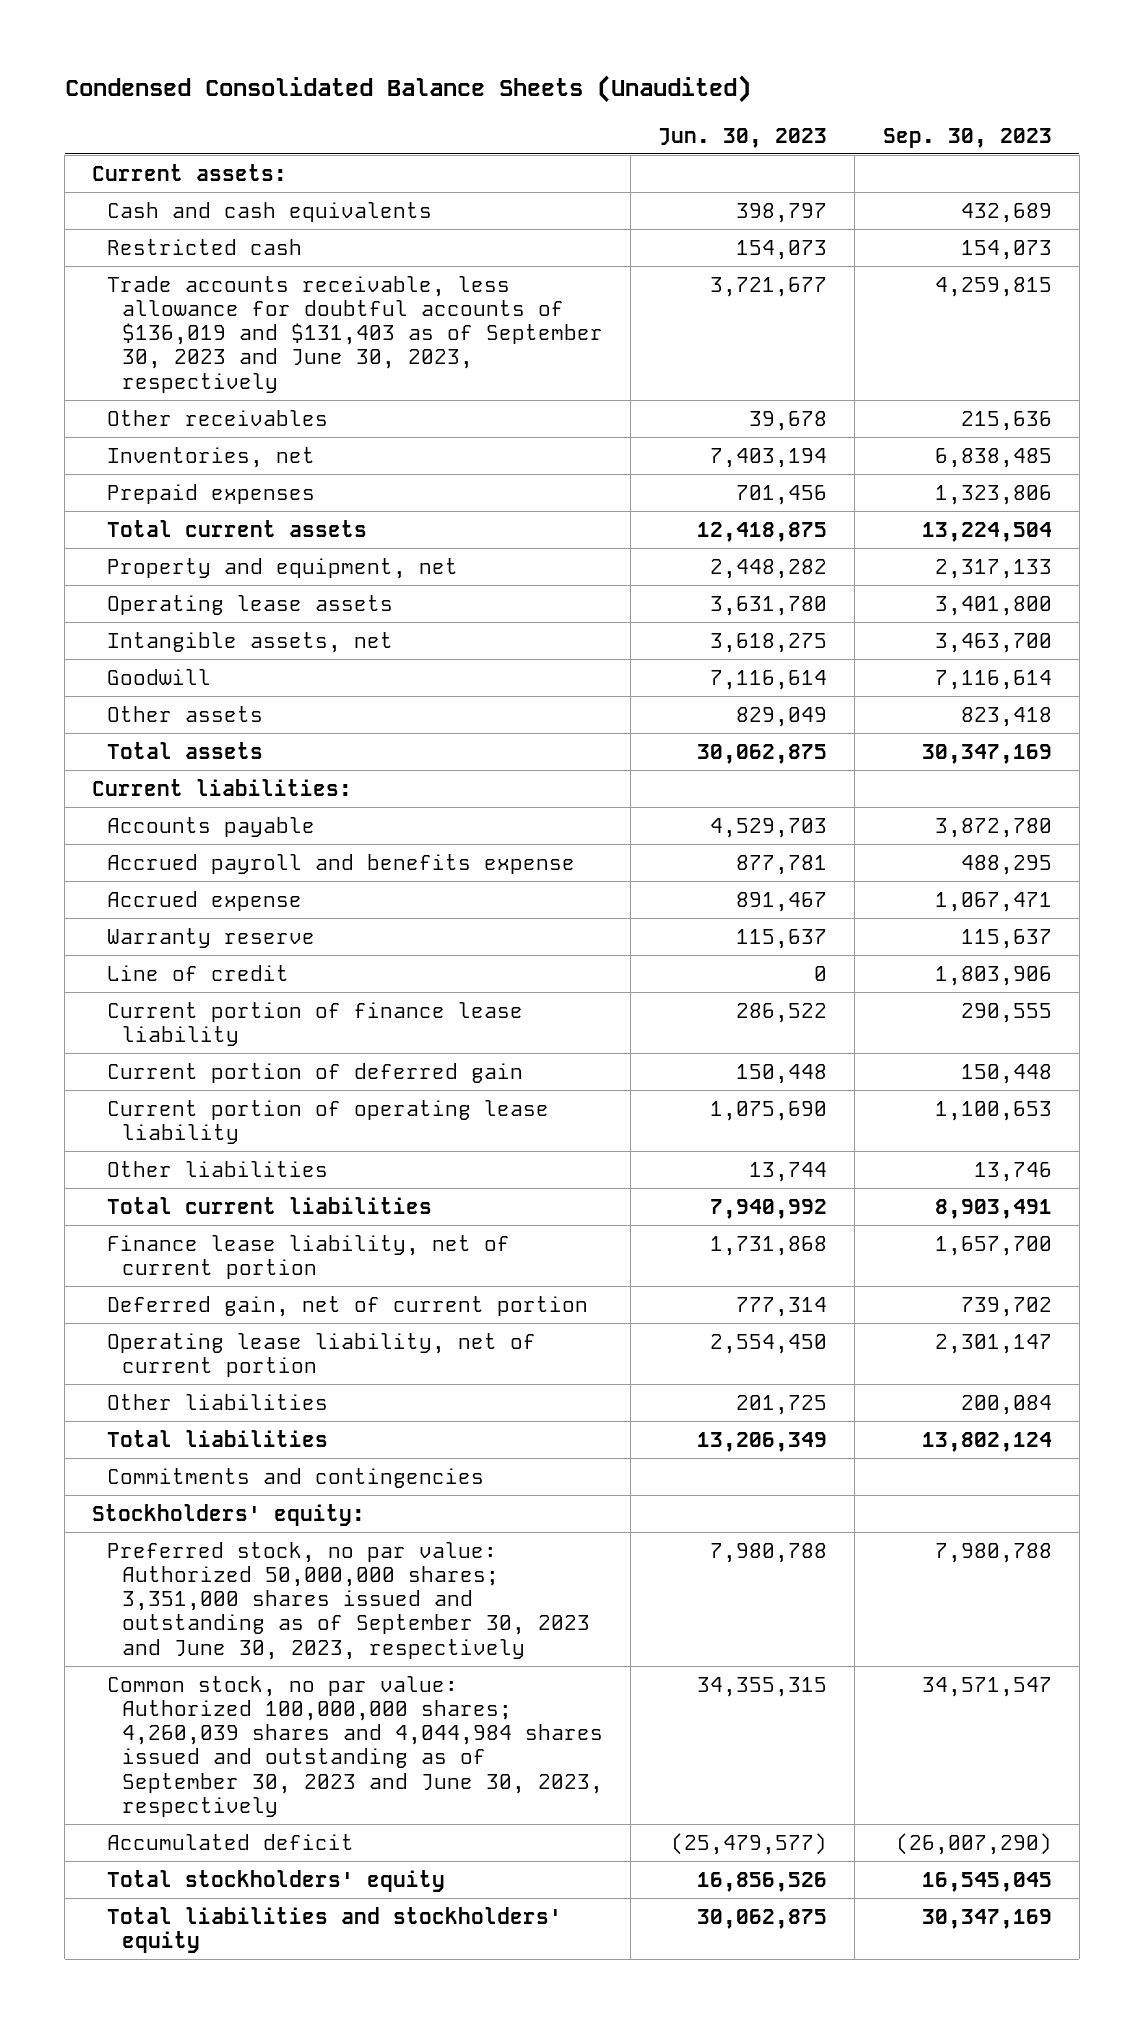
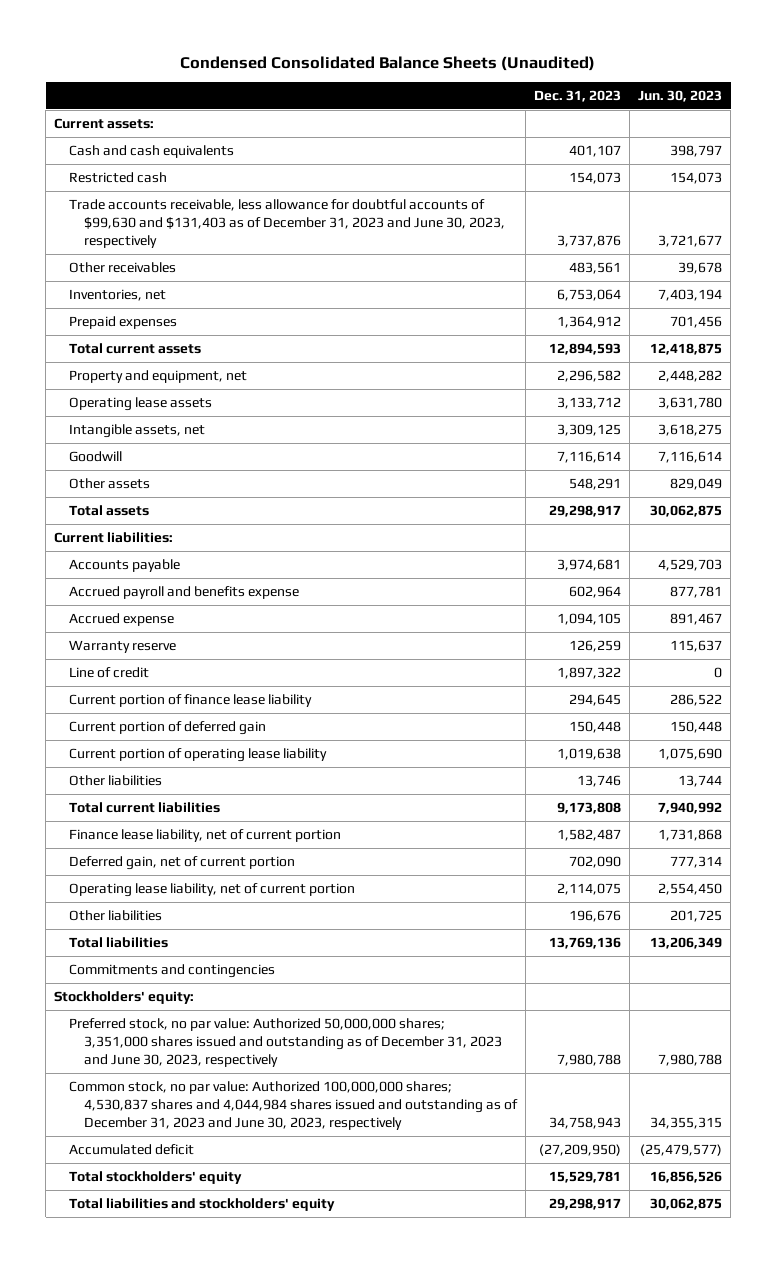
[882,127,1052,148] Sep. 30, 2023 -> none
none -> [534,90,622,103] Dec. 31, 2023
[107,275,603,393] Trade accounts receivable, less allowance for doubtful accounts of $136,019 and $131,403 as of September 30, 2023 and June 30, 2023, respectively -> [69,198,505,249] Trade accounts receivable, less allowance for doubtful accounts of $99,630 and $131,403 as of December 31, 2023 and June 30, 2023, respectively
[107,1541,590,1660] Preferred stock, no par value: Authorized 50,000,000 shares; 3,351,000 shares issued and outstanding as of September 30, 2023 and June 30, 2023, respectively -> [69,1017,502,1068] Preferred stock, no par value: Authorized 50,000,000 shares; 3,351,000 shares issued and outstanding as of December 31, 2023 and June 30, 2023, respectively
[107,1675,603,1817] Common stock, no par value: Authorized 100,000,000 shares; 4,260,039 shares and 4,044,984 shares issued and outstanding as of September 30, 2023 and June 30, 2023, respectively -> [69,1080,518,1131] Common stock, no par value: Authorized 100,000,000 shares; 4,530,837 shares and 4,044,984 shares issued and outstanding as of December 31, 2023 and June 30, 2023, respectively

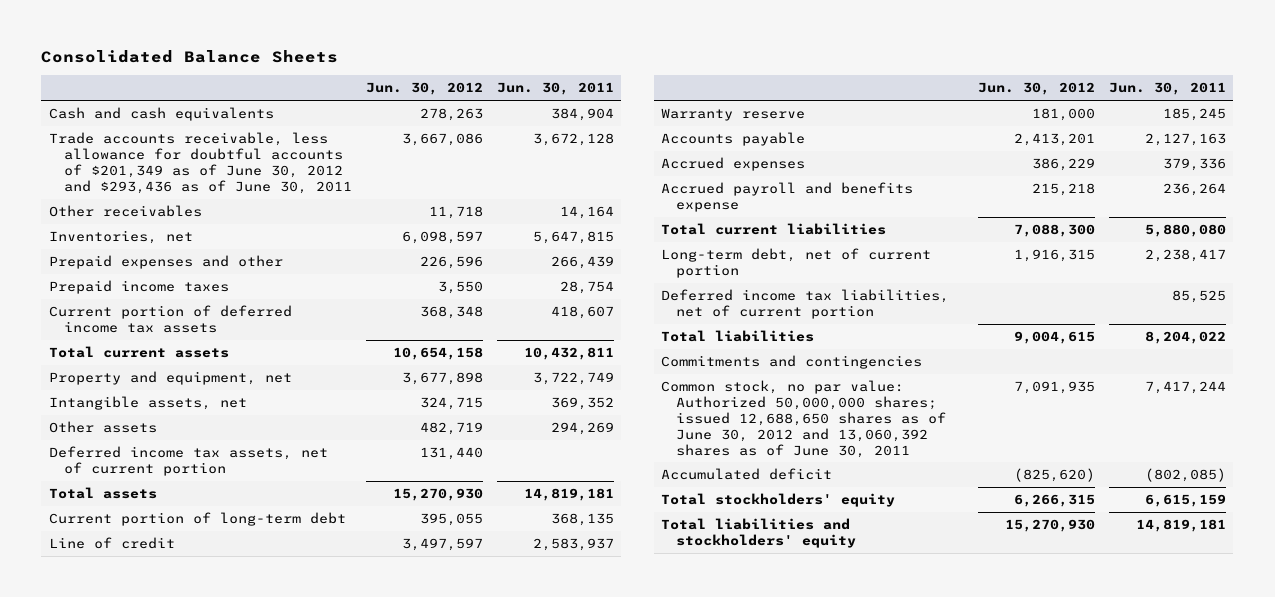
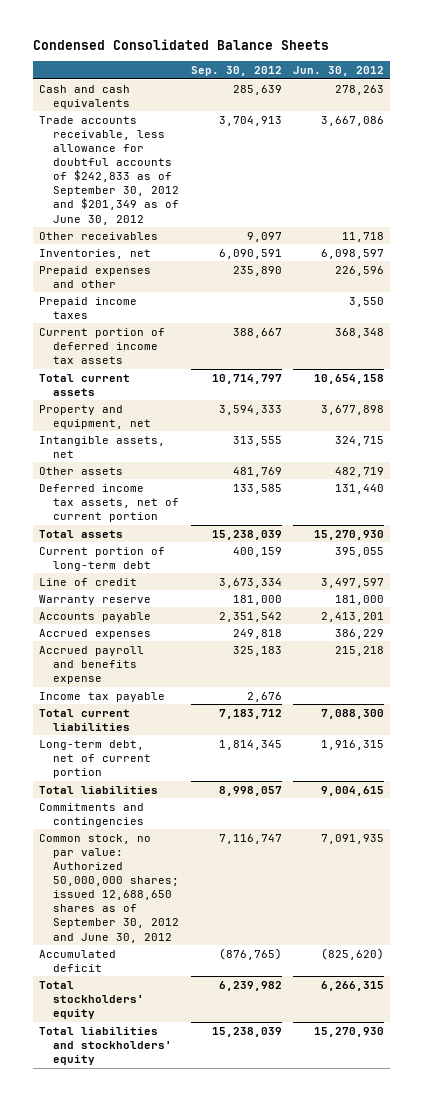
[41,49,339,63] Consolidated Balance Sheets -> [33,39,330,51] Condensed Consolidated Balance Sheets
[496,82,614,96] Jun. 30, 2011 -> none
none -> [190,66,282,77] Sep. 30, 2012
[48,132,352,194] Trade accounts receivable, less allowance for doubtful accounts of $201,349 as of June 30, 2012 and $293,436 as of June 30, 2011 -> [38,115,179,225] Trade accounts receivable, less allowance for doubtful accounts of $242,833 as of September 30, 2012 and $201,349 as of June 30, 2012
none -> [38,691,165,702] Income tax payable
[661,289,950,319] Deferred income tax liabilities, net of current portion -> none
[661,380,947,458] Common stock, no par value: Authorized 50,000,000 shares; issued 12,688,650 shares as of June 30, 2012 and 13,060,392 shares as of June 30, 2011 -> [38,833,179,943] Common stock, no par value: Authorized 50,000,000 shares; issued 12,688,650 shares as of September 30, 2012 and June 30, 2012

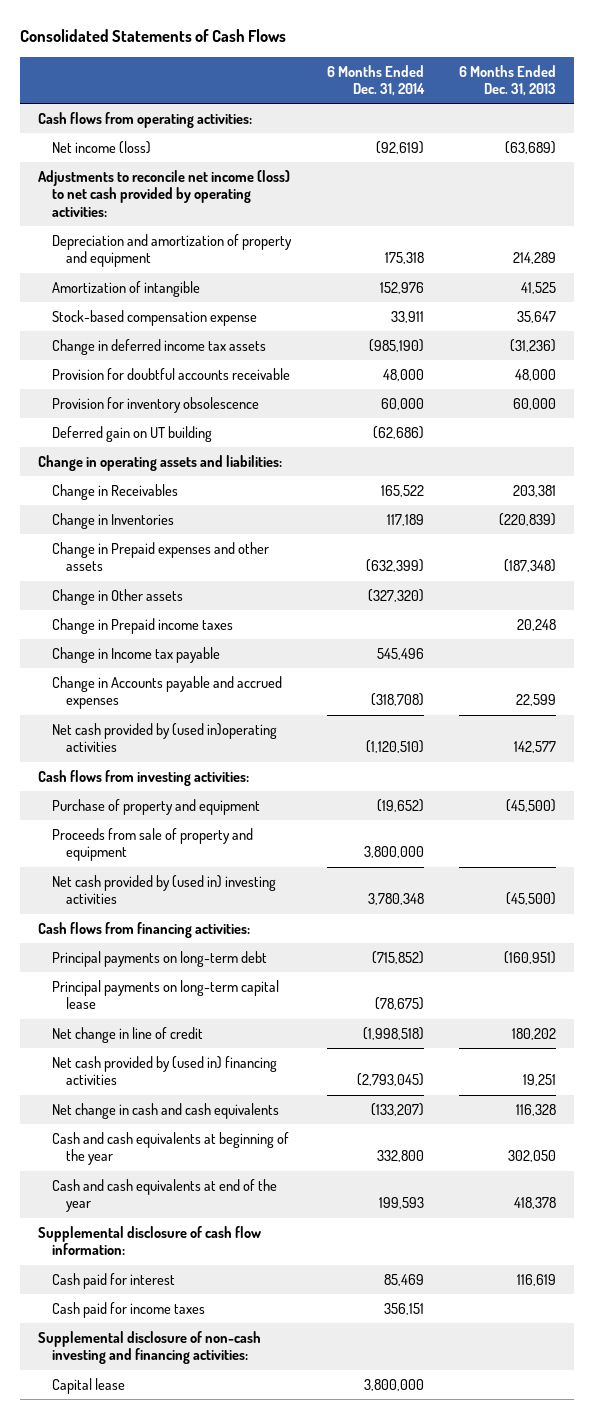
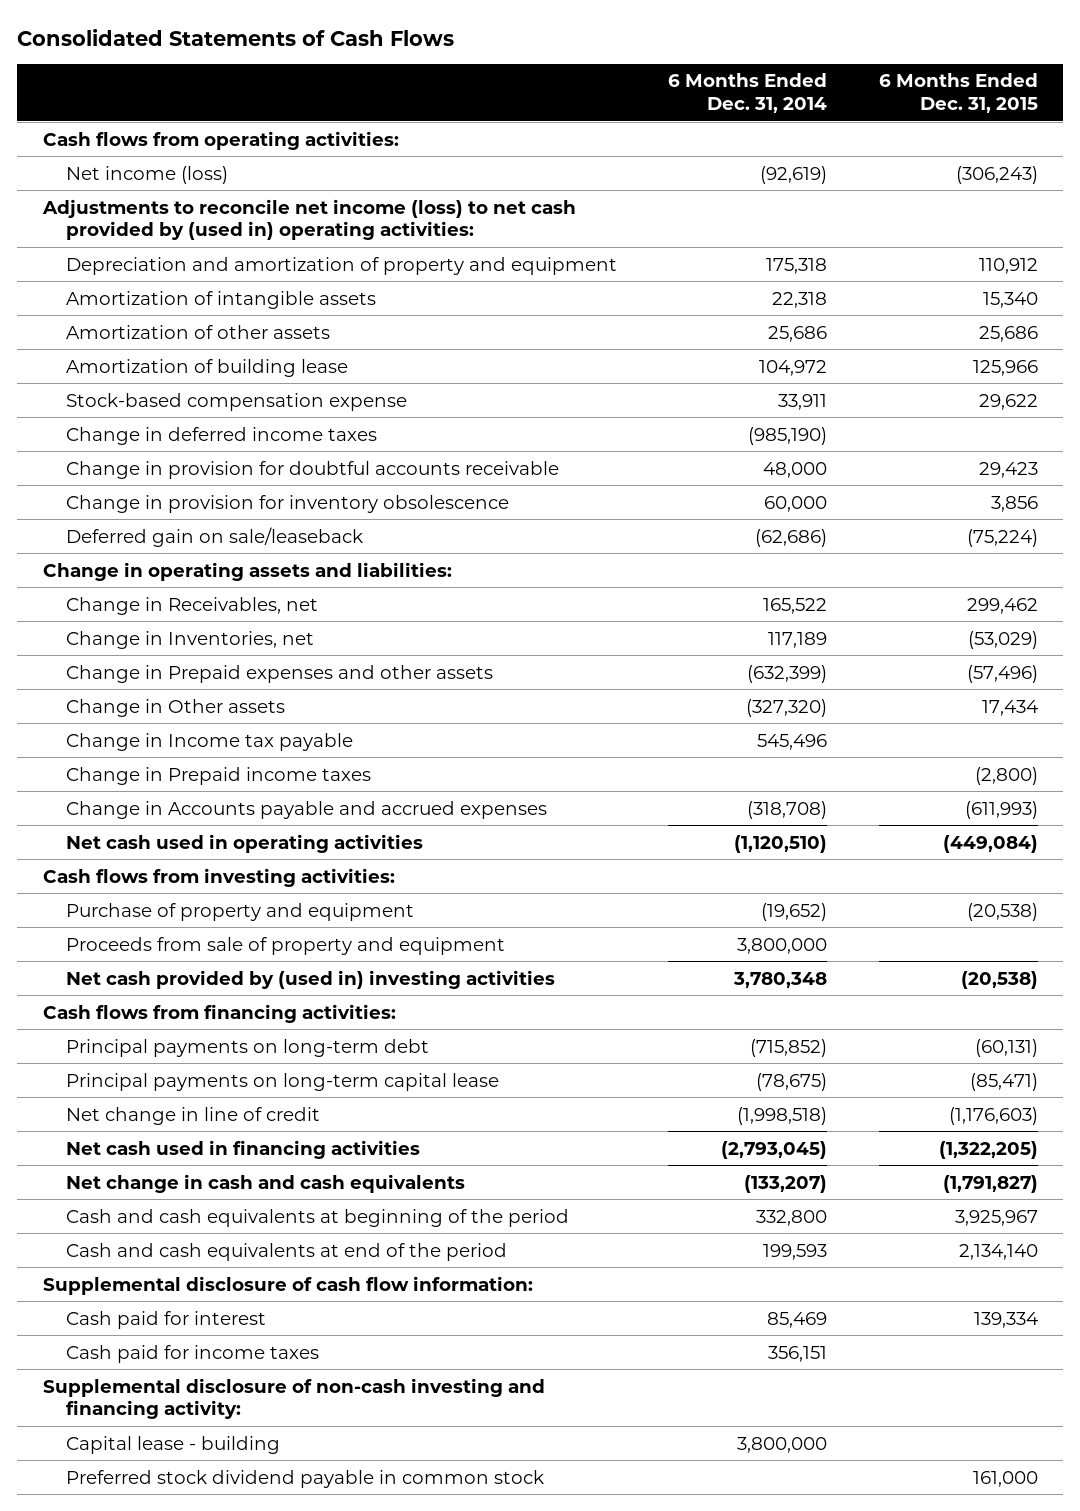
[459,64,557,97] 6 Months Ended Dec. 31, 2013 -> none
none -> [878,73,1038,113] 6 Months Ended Dec. 31, 2015
[37,169,290,218] Adjustments to reconcile net income (loss) to net cash provided by operating activities: -> [41,198,576,241] Adjustments to reconcile net income (loss) to net cash provided by (used in) operating activities:
[51,280,200,297] Amortization of intangible -> [65,290,376,309] Amortization of intangible assets
[379,281,424,294] 152,976 -> [772,291,828,308] 22,318
none -> [65,324,330,339] Amortization of other assets
none -> [65,358,348,377] Amortization of building lease
[51,338,266,355] Change in deferred income tax assets -> [65,426,377,445] Change in deferred income taxes
[51,367,290,380] Provision for doubtful accounts receivable -> [65,460,559,479] Change in provision for doubtful accounts receivable
[51,396,259,413] Provision for inventory obsolescence -> [65,494,509,513] Change in provision for inventory obsolescence
[51,425,212,442] Deferred gain on UT building -> [65,526,363,547] Deferred gain on sale/leaseback
[51,483,178,500] Change in Receivables -> [65,596,318,615] Change in Receivables, net
[51,512,174,529] Change in Inventories -> [65,630,314,649] Change in Inventories, net
[51,617,233,634] Change in Prepaid income taxes -> [65,766,371,785] Change in Prepaid income taxes
[51,722,277,753] Net cash provided by (used in)operating activities -> [65,833,423,853] Net cash used in operating activities
[51,1055,277,1086] Net cash provided by (used in) financing activities -> [65,1139,420,1159] Net cash used in financing activities
[51,1131,289,1166] Cash and cash equivalents at beginning of the year -> [65,1208,569,1227] Cash and cash equivalents at beginning of the period
[51,1178,277,1213] Cash and cash equivalents at end of the year -> [65,1242,507,1261] Cash and cash equivalents at end of the period
[37,1330,261,1365] Supplemental disclosure of non-cash investing and financing activities: -> [42,1377,545,1420] Supplemental disclosure of non-cash investing and financing activity:
[51,1377,125,1394] Capital lease -> [65,1435,280,1454] Capital lease - building
none -> [65,1469,544,1488] Preferred stock dividend payable in common stock

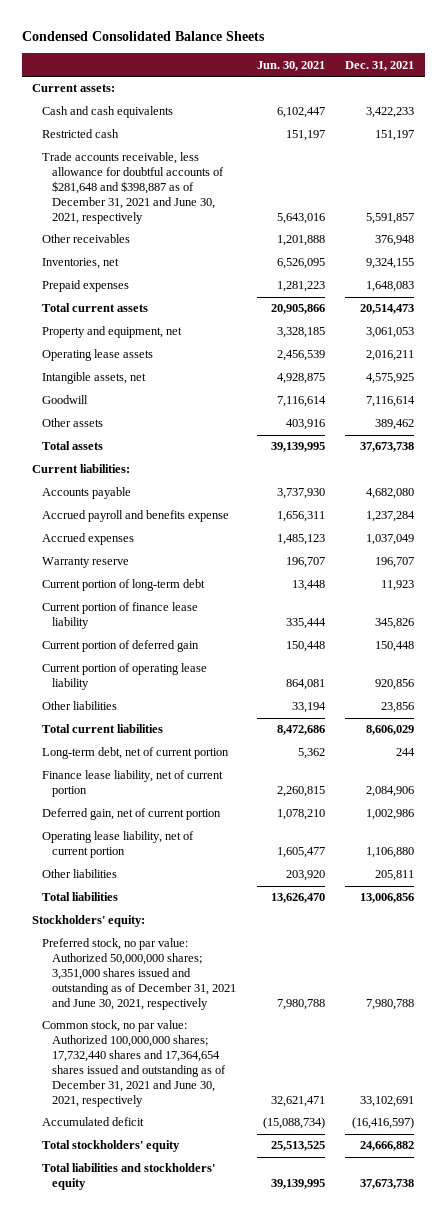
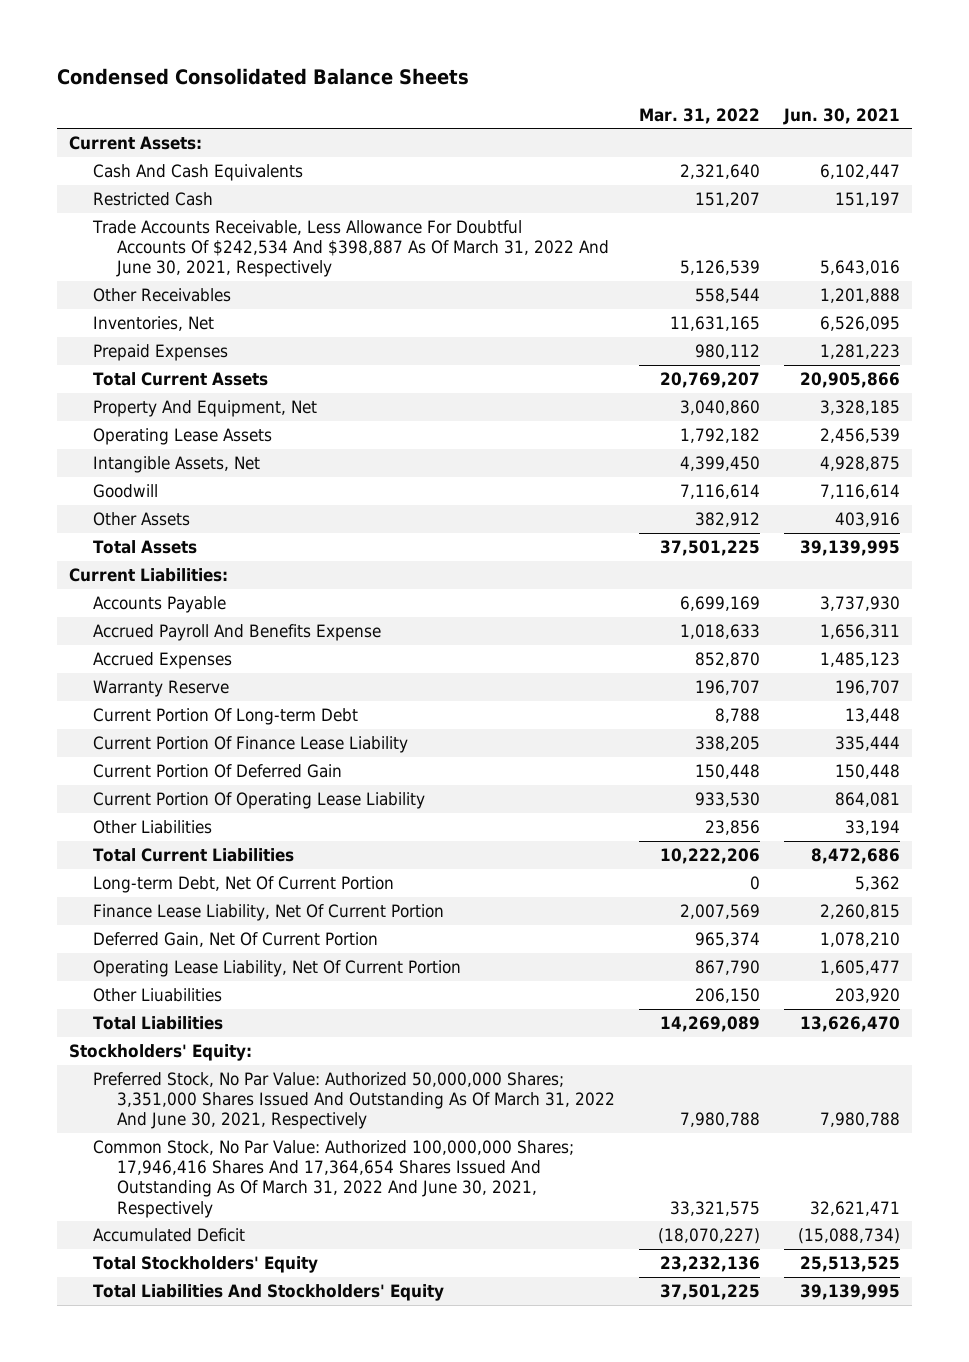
[345,60,415,71] Dec. 31, 2021 -> none
none -> [639,107,761,124] Mar. 31, 2022
[32,84,116,93] Current assets: -> [69,135,203,150] Current Assets:
[41,106,173,119] Cash and cash equivalents -> [93,163,304,181] Cash And Cash Equivalents
[41,129,119,139] Restricted cash -> [93,191,214,206] Restricted Cash
[41,152,224,224] Trade accounts receivable, less allowance for doubtful accounts of $281,648 and $398,887 as of December 31, 2021 and June 30, 2021, respectively -> [92,219,610,278] Trade Accounts Receivable, Less Allowance For Doubtful Accounts Of $242,534 And $398,887 As Of March 31, 2022 And June 30, 2021, Respectively
[41,234,130,244] Other receivables -> [93,287,232,302] Other Receivables
[41,258,119,270] Inventories, net -> [93,315,215,331] Inventories, Net
[41,280,129,293] Prepaid expenses -> [93,343,229,361] Prepaid Expenses
[41,303,148,313] Total current assets -> [93,371,269,386] Total Current Assets
[41,326,182,339] Property and equipment, net -> [93,399,318,417] Property And Equipment, Net
[41,349,153,362] Operating lease assets -> [93,427,273,445] Operating Lease Assets
[41,372,146,385] Intangible assets, net -> [93,455,261,473] Intangible Assets, Net
[41,418,103,428] Other assets -> [93,511,191,526] Other Assets
[41,441,103,451] Total assets -> [93,539,198,554] Total Assets
[32,464,131,474] Current liabilities: -> [69,567,229,582] Current Liabilities:
[41,487,131,500] Accounts payable -> [93,595,227,613] Accounts Payable
[41,510,229,523] Accrued payroll and benefits expense -> [93,623,382,641] Accrued Payroll And Benefits Expense
[41,533,134,546] Accrued expenses -> [93,651,233,669] Accrued Expenses
[41,557,129,569] Warranty reserve -> [93,679,230,697] Warranty Reserve
[41,579,205,592] Current portion of long-term debt -> [93,707,359,725] Current Portion Of Long-term Debt
[41,602,198,630] Current portion of finance lease liability -> [93,735,409,753] Current Portion Of Finance Lease Liability
[41,640,199,653] Current portion of deferred gain -> [93,763,343,778] Current Portion Of Deferred Gain
[41,663,207,691] Current portion of operating lease liability -> [93,791,426,809] Current Portion Of Operating Lease Liability
[41,701,117,711] Other liabilities -> [93,819,213,834] Other Liabilities
[41,724,163,734] Total current liabilities -> [93,847,295,862] Total Current Liabilities
[41,747,229,760] Long-term debt, net of current portion -> [93,875,395,893] Long-term Debt, Net Of Current Portion
[41,770,223,798] Finance lease liability, net of current portion -> [93,903,445,921] Finance Lease Liability, Net Of Current Portion
[41,808,221,821] Deferred gain, net of current portion -> [93,931,379,947] Deferred Gain, Net Of Current Portion
[41,831,194,859] Operating lease liability, net of current portion -> [93,959,462,977] Operating Lease Liability, Net Of Current Portion
[41,869,117,879] Other liabilities -> [93,987,223,1002] Other Liuabilities
[41,892,118,902] Total liabilities -> [93,1015,224,1030] Total Liabilities
[32,915,146,928] Stockholders' equity: -> [69,1043,253,1061] Stockholders' Equity:
[41,938,236,1010] Preferred stock, no par value: Authorized 50,000,000 shares; 3,351,000 shares issued and outstanding as of December 31, 2021 and June 30, 2021, respectively -> [93,1071,616,1130] Preferred Stock, No Par Value: Authorized 50,000,000 Shares; 3,351,000 Shares Issued And Outstanding As Of March 31, 2022 And June 30, 2021, Respectively
[41,1020,226,1107] Common stock, no par value: Authorized 100,000,000 shares; 17,732,440 shares and 17,364,654 shares issued and outstanding as of December 31, 2021 and June 30, 2021, respectively -> [93,1139,575,1218] Common Stock, No Par Value: Authorized 100,000,000 Shares; 17,946,416 Shares And 17,364,654 Shares Issued And Outstanding As Of March 31, 2022 And June 30, 2021, Respectively
[41,1117,144,1127] Accumulated deficit -> [93,1227,246,1242] Accumulated Deficit
[41,1140,180,1153] Total stockholders' equity -> [93,1255,319,1273] Total Stockholders' Equity
[41,1163,215,1191] Total liabilities and stockholders' equity -> [93,1283,445,1301] Total Liabilities And Stockholders' Equity

